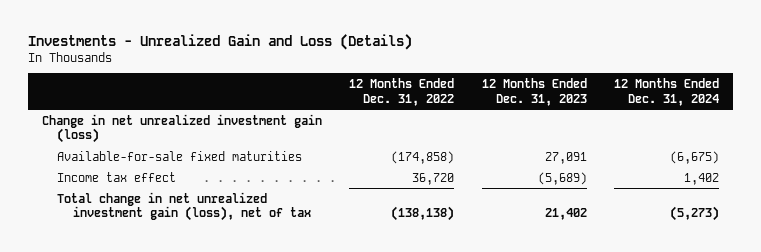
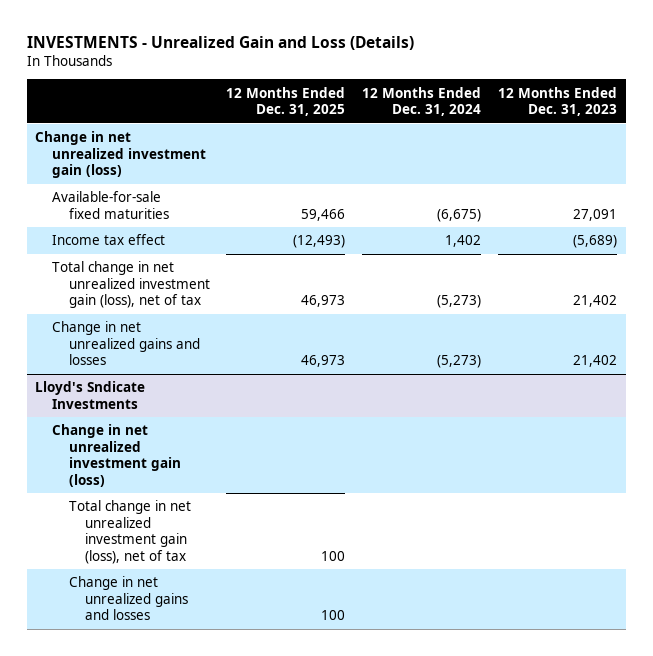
[28,34,413,51] Investments - Unrealized Gain and Loss (Details) -> [26,35,414,50] INVESTMENTS - Unrealized Gain and Loss (Details)
[349,77,455,106] 12 Months Ended Dec. 31, 2022 -> none
none -> [226,86,346,117] 12 Months Ended Dec. 31, 2025
none -> [51,321,200,366] Change in net unrealized gains and losses
none -> [35,381,146,409] Lloyd's Sndicate Investments
none -> [51,424,181,487] Change in net unrealized investment gain (loss)
none -> [68,500,191,564] Total change in net unrealized investment gain (loss), net of tax
none -> [68,576,189,621] Change in net unrealized gains and losses

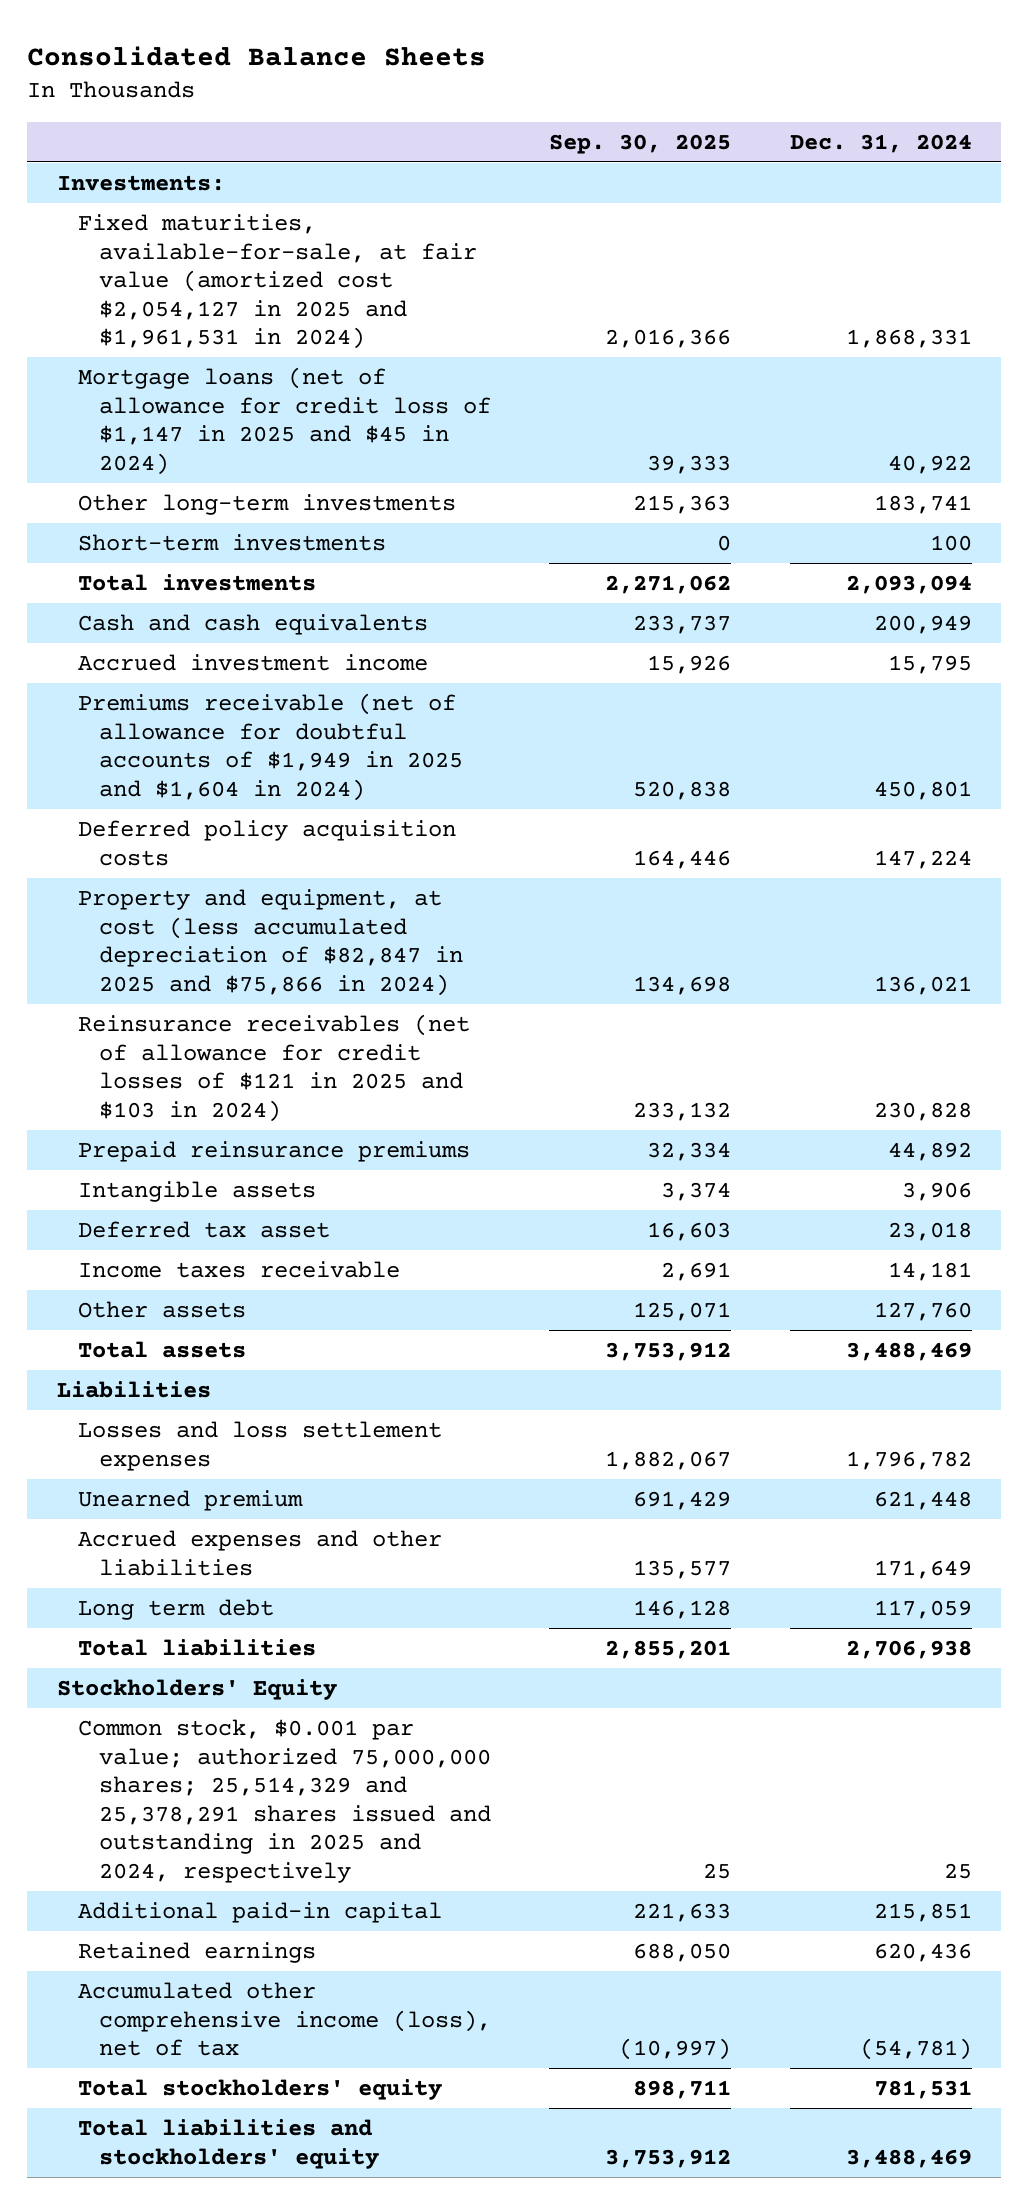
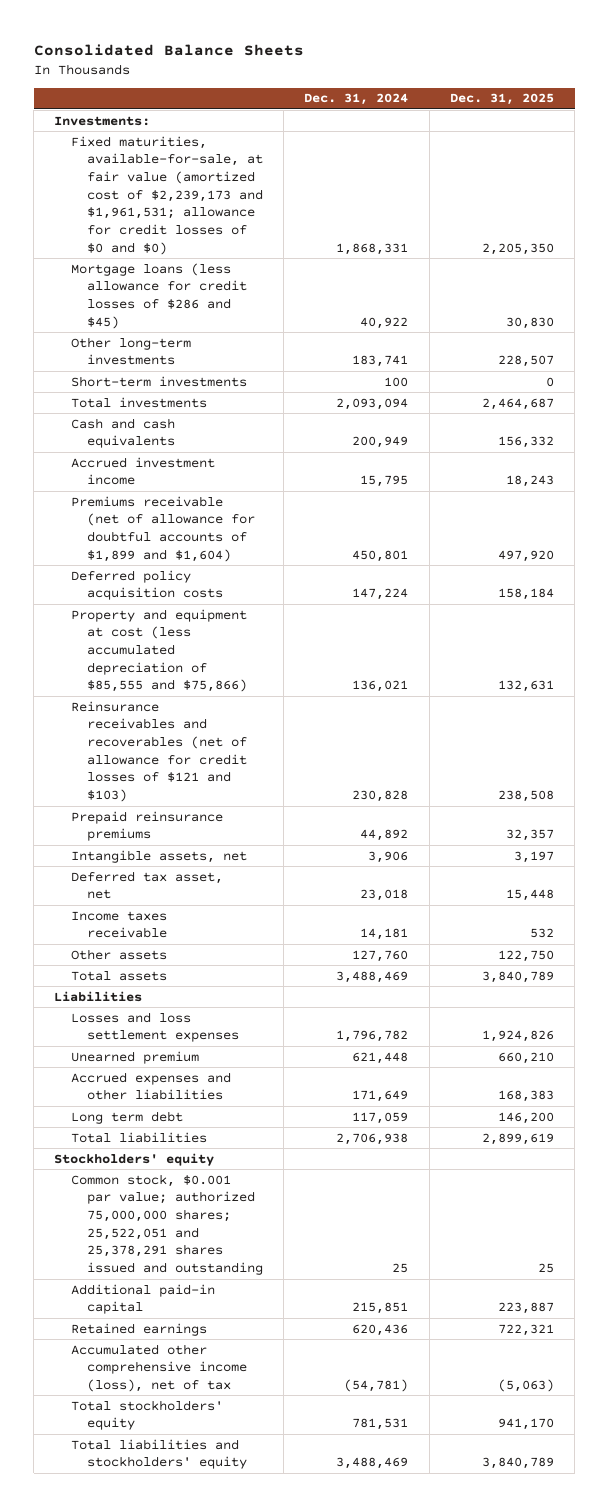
[549,133,732,154] Sep. 30, 2025 -> none
none -> [450,93,555,106] Dec. 31, 2025
[77,214,477,350] Fixed maturities, available-for-sale, at fair value (amortized cost $2,054,127 in 2025 and $1,961,531 in 2024) -> [70,135,263,255] Fixed maturities, available-for-sale, at fair value (amortized cost of $2,239,173 and $1,961,531; allowance for credit losses of $0 and $0)
[77,367,491,475] Mortgage loans (net of allowance for credit loss of $1,147 in 2025 and $45 in 2024) -> [70,262,247,329] Mortgage loans (less allowance for credit losses of $286 and $45)
[77,693,463,801] Premiums receivable (net of allowance for doubtful accounts of $1,949 in 2025 and $1,604 in 2024) -> [70,495,255,562] Premiums receivable (net of allowance for doubtful accounts of $1,899 and $1,604)
[77,889,463,996] Property and equipment, at cost (less accumulated depreciation of $82,847 in 2025 and $75,866 in 2024) -> [70,608,247,693] Property and equipment at cost (less accumulated depreciation of $85,555 and $75,866)
[77,1014,470,1122] Reinsurance receivables (net of allowance for credit losses of $121 in 2025 and $103 in 2024) -> [70,700,247,803] Reinsurance receivables and recoverables (net of allowance for credit losses of $121 and $103)
[77,1181,316,1203] Intangible assets -> [70,849,247,863] Intangible assets, net
[77,1221,330,1239] Deferred tax asset -> [70,870,223,900] Deferred tax asset, net
[56,1679,337,1701] Stockholders' Equity -> [54,1152,215,1166] Stockholders' equity
[77,1719,491,1883] Common stock, $0.001 par value; authorized 75,000,000 shares; 25,514,329 and 25,378,291 shares issued and outstanding in 2025 and 2024, respectively -> [70,1173,263,1276] Common stock, $0.001 par value; authorized 75,000,000 shares; 25,522,051 and 25,378,291 shares issued and outstanding

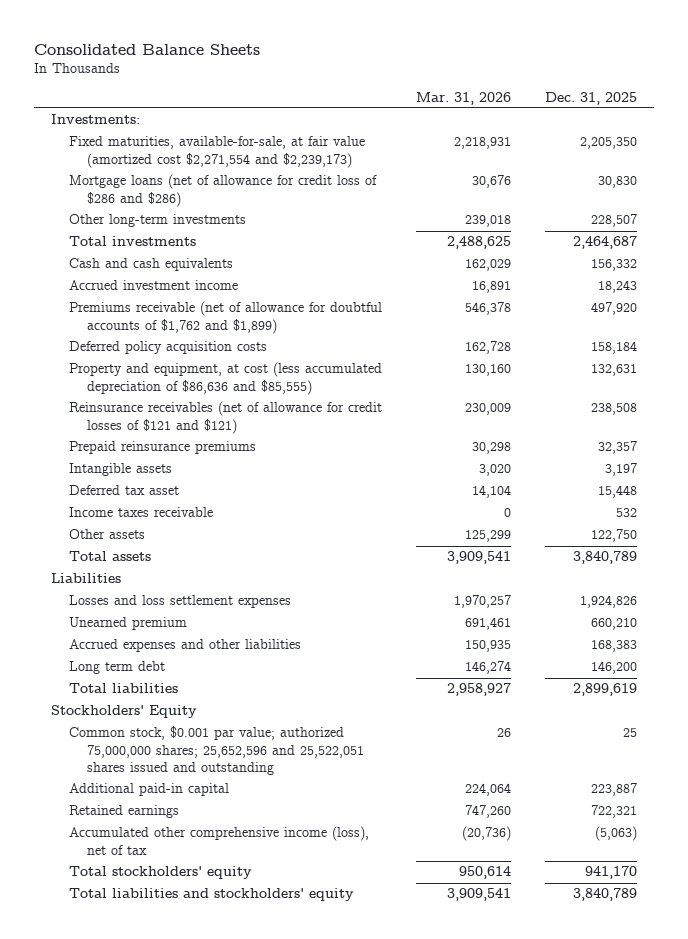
[304,93,409,106] Dec. 31, 2024 -> none
none -> [415,91,511,105] Mar. 31, 2026
[70,135,263,255] Fixed maturities, available-for-sale, at fair value (amortized cost of $2,239,173 and $1,961,531; allowance for credit losses of $0 and $0) -> [68,136,365,168] Fixed maturities, available-for-sale, at fair value (amortized cost $2,271,554 and $2,239,173)
[70,262,247,329] Mortgage loans (less allowance for credit losses of $286 and $45) -> [68,174,377,207] Mortgage loans (net of allowance for credit loss of $286 and $286)
[70,375,247,387] Short-term investments -> none
[70,495,255,562] Premiums receivable (net of allowance for doubtful accounts of $1,899 and $1,604) -> [68,301,382,334] Premiums receivable (net of allowance for doubtful accounts of $1,762 and $1,899)
[70,608,247,693] Property and equipment at cost (less accumulated depreciation of $85,555 and $75,866) -> [68,362,382,395] Property and equipment, at cost (less accumulated depreciation of $86,636 and $85,555)
[70,700,247,803] Reinsurance receivables and recoverables (net of allowance for credit losses of $121 and $103) -> [68,401,382,434] Reinsurance receivables (net of allowance for credit losses of $121 and $121)
[70,849,247,863] Intangible assets, net -> [68,463,172,477] Intangible assets
[70,870,223,900] Deferred tax asset, net -> [68,485,179,496] Deferred tax asset
[54,1152,215,1166] Stockholders' equity -> [51,705,198,719] Stockholders' Equity
[70,1173,263,1276] Common stock, $0.001 par value; authorized 75,000,000 shares; 25,522,051 and 25,378,291 shares issued and outstanding -> [68,726,364,775] Common stock, $0.001 par value; authorized 75,000,000 shares; 25,652,596 and 25,522,051 shares issued and outstanding

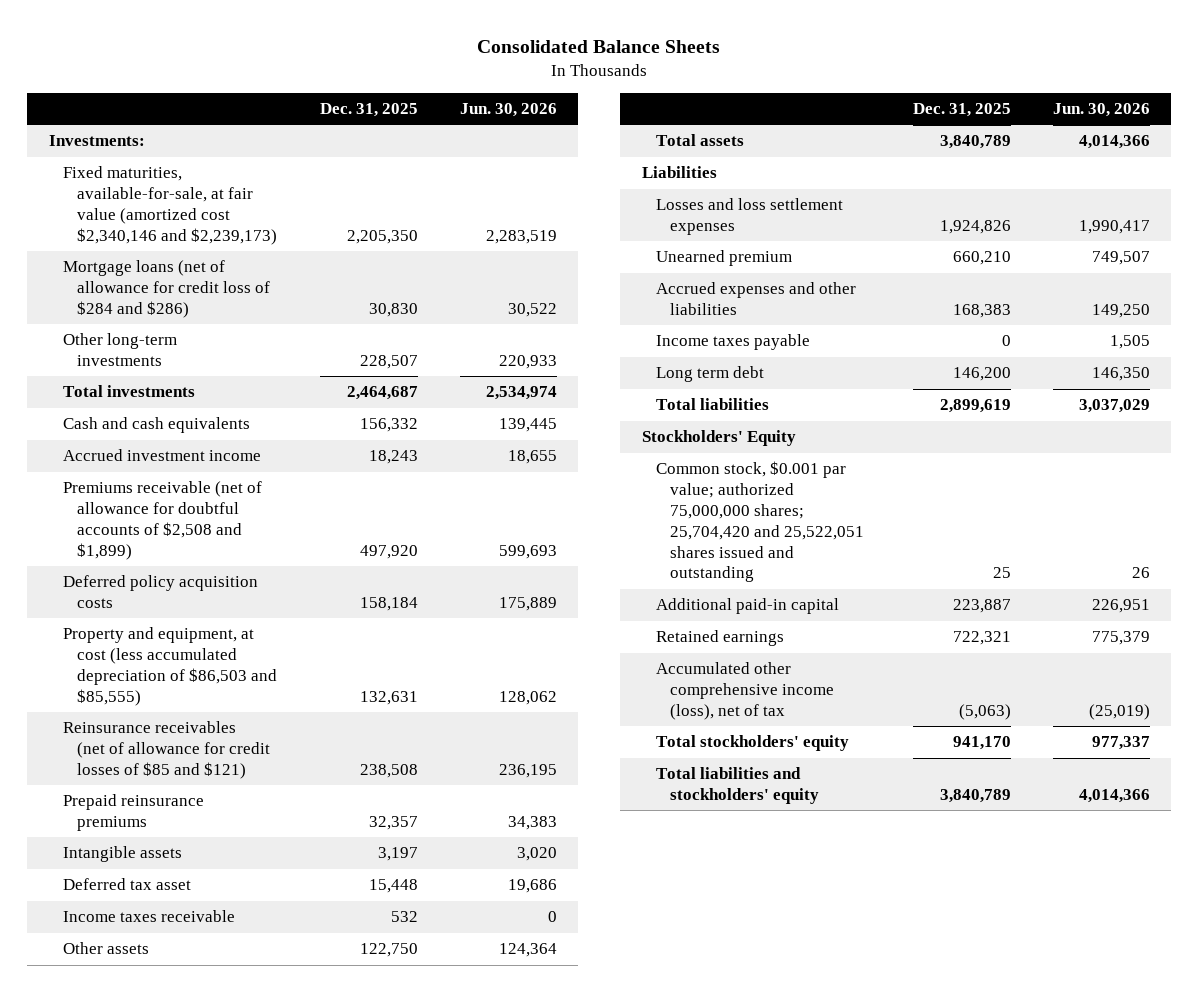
[415,91,511,105] Mar. 31, 2026 -> none
none -> [460,102,558,117] Jun. 30, 2026
[68,136,365,168] Fixed maturities, available-for-sale, at fair value (amortized cost $2,271,554 and $2,239,173) -> [62,166,278,245] Fixed maturities, available-for-sale, at fair value (amortized cost $2,340,146 and $2,239,173)
[68,174,377,207] Mortgage loans (net of allowance for credit loss of $286 and $286) -> [62,260,271,318] Mortgage loans (net of allowance for credit loss of $284 and $286)
[68,301,382,334] Premiums receivable (net of allowance for doubtful accounts of $1,762 and $1,899) -> [62,481,262,560] Premiums receivable (net of allowance for doubtful accounts of $2,508 and $1,899)
[68,362,382,395] Property and equipment, at cost (less accumulated depreciation of $86,636 and $85,555) -> [62,627,278,706] Property and equipment, at cost (less accumulated depreciation of $86,503 and $85,555)
[68,401,382,434] Reinsurance receivables (net of allowance for credit losses of $121 and $121) -> [62,721,271,779] Reinsurance receivables (net of allowance for credit losses of $85 and $121)
none -> [655,334,810,351] Income taxes payable
[68,726,364,775] Common stock, $0.001 par value; authorized 75,000,000 shares; 25,652,596 and 25,522,051 shares issued and outstanding -> [655,461,865,583] Common stock, $0.001 par value; authorized 75,000,000 shares; 25,704,420 and 25,522,051 shares issued and outstanding

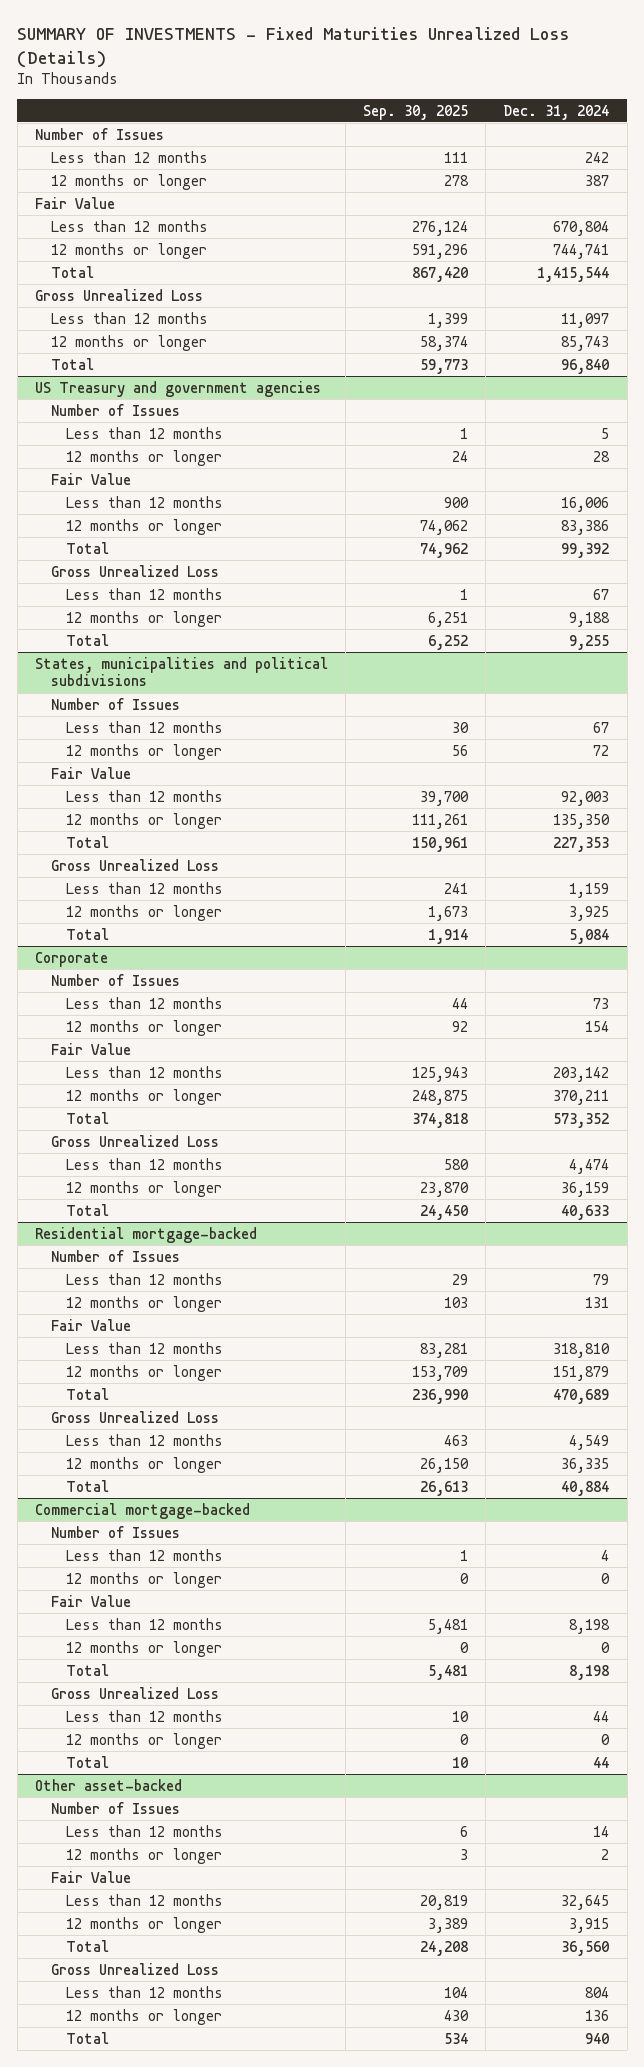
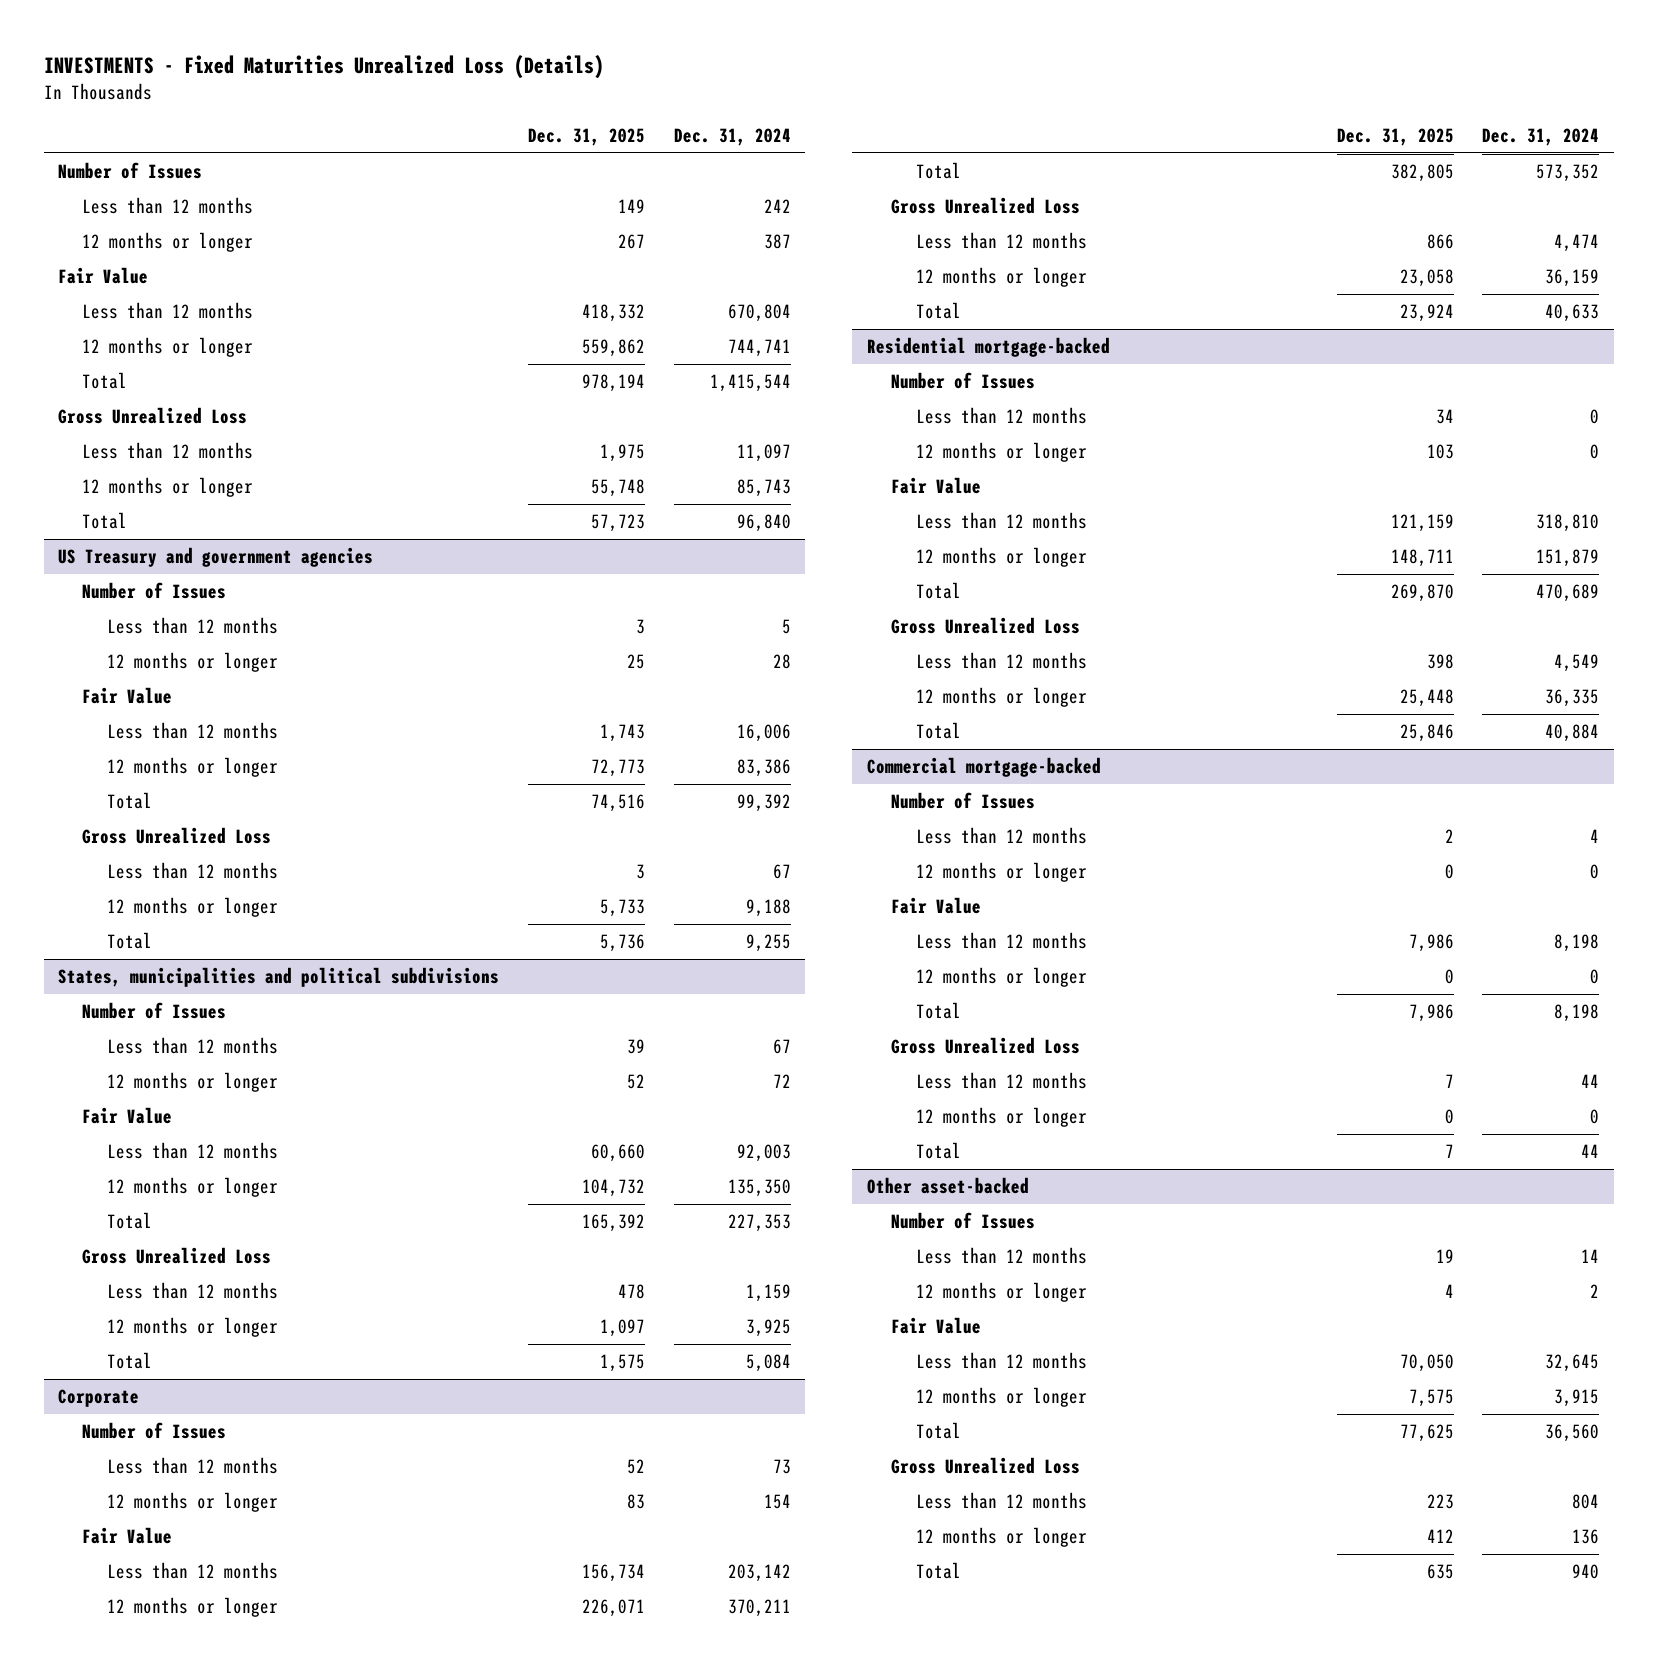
[17,27,570,68] SUMMARY OF INVESTMENTS - Fixed Maturities Unrealized Loss (Details) -> [43,55,604,80] INVESTMENTS - Fixed Maturities Unrealized Loss (Details)
[363,104,469,120] Sep. 30, 2025 -> none
none -> [527,127,645,146] Dec. 31, 2025
[593,1273,610,1285] 79 -> [1590,409,1600,425] 0
[585,1296,610,1308] 131 -> [1590,444,1600,460] 0

